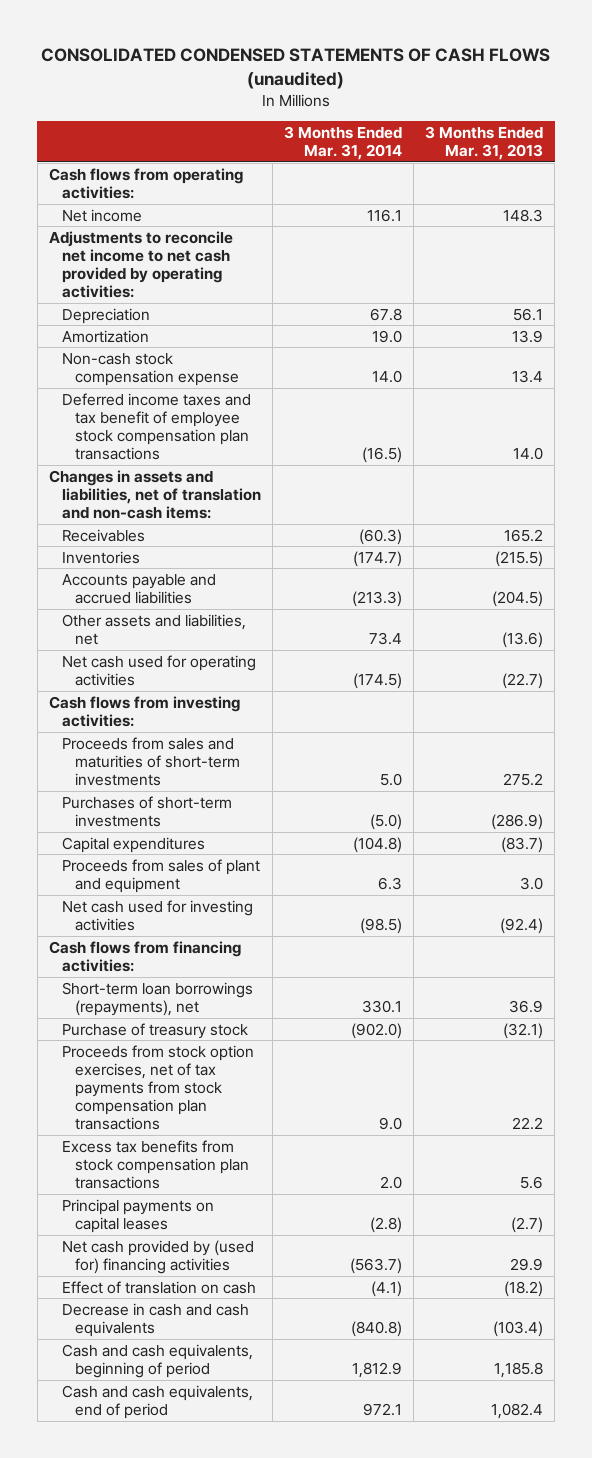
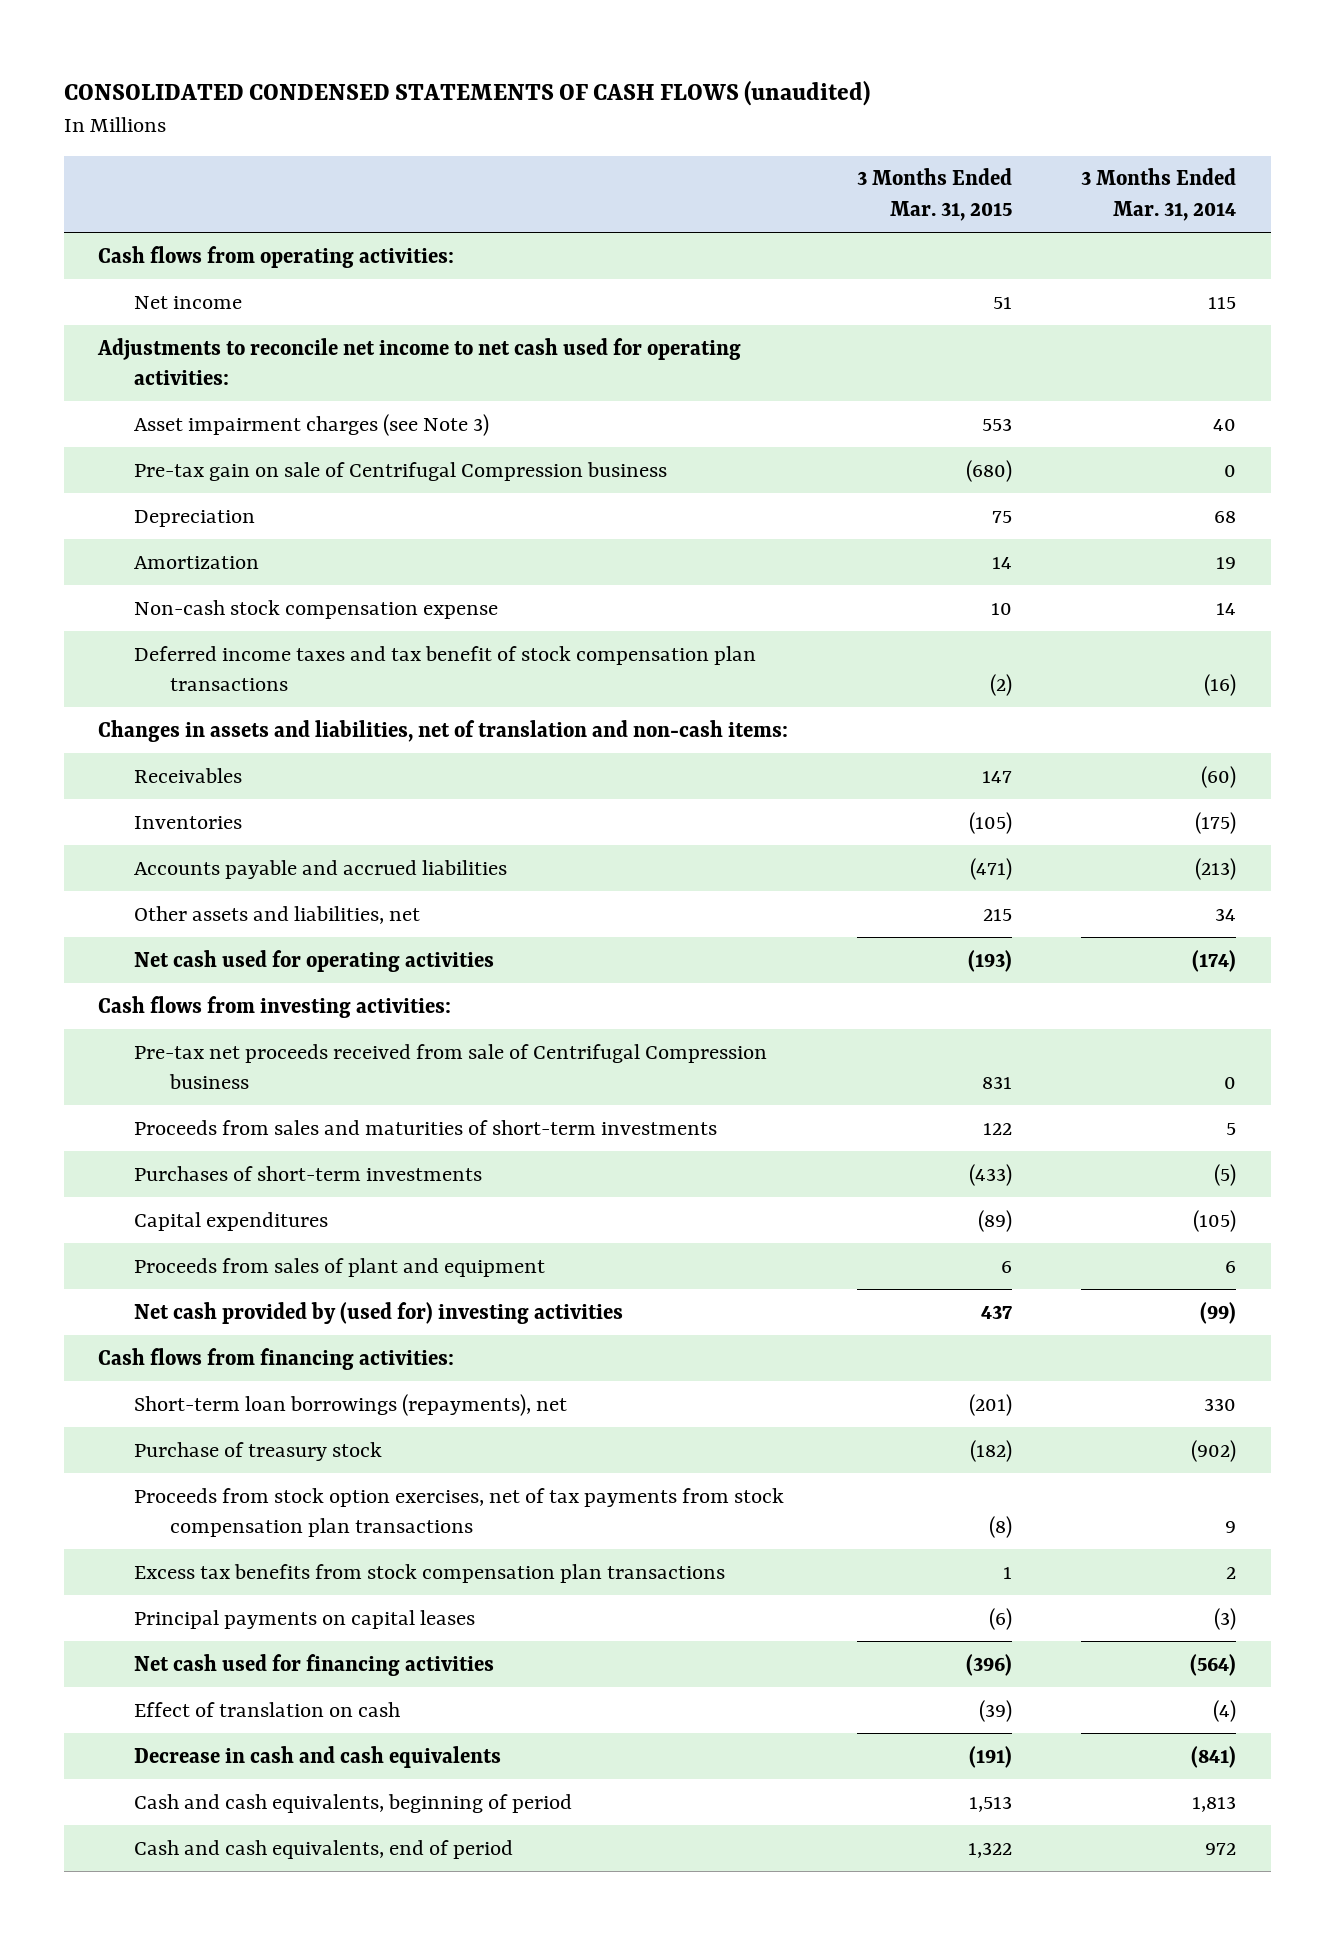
[425,125,544,160] 3 Months Ended Mar. 31, 2013 -> none
none -> [857,168,1013,221] 3 Months Ended Mar. 31, 2015
[366,208,402,222] 116.1 -> [1208,296,1237,309] 115
[48,230,233,299] Adjustments to reconcile net income to net cash provided by operating activities: -> [97,337,742,386] Adjustments to reconcile net income to net cash used for operating activities:
none -> [134,413,490,436] Asset impairment charges (see Note 3)
none -> [134,461,668,481] Pre-tax gain on sale of Centrifugal Compression business
[369,307,402,321] 67.8 -> [1214,510,1237,523] 68
[371,329,402,343] 19.0 -> [1216,556,1237,569] 19
[371,369,402,383] 14.0 -> [1216,602,1237,615] 14
[61,392,251,461] Deferred income taxes and tax benefit of employee stock compensation plan transactions -> [134,645,757,692] Deferred income taxes and tax benefit of stock compensation plan transactions
[361,447,402,464] (16.5) -> [1204,674,1237,697] (16)
[358,528,402,545] (60.3) -> [1201,765,1237,788] (60)
[352,550,402,567] (174.7) -> [1195,811,1237,834] (175)
[351,590,402,607] (213.3) -> [1195,857,1237,880] (213)
[368,631,402,645] 73.4 -> [1215,907,1237,921] 34
[352,672,402,689] (174.5) -> [1192,949,1237,972] (174)
none -> [134,1043,768,1090] Pre-tax net proceeds received from sale of Centrifugal Compression business
[379,773,402,787] 5.0 -> [1226,1122,1237,1135] 5
[369,813,402,830] (5.0) -> [1214,1163,1237,1186] (5)
[352,836,402,853] (104.8) -> [1193,1209,1237,1232] (105)
[377,876,402,890] 6.3 -> [1225,1260,1237,1273] 6
[61,899,253,931] Net cash used for investing activities -> [134,1301,624,1324] Net cash provided by (used for) investing activities
[359,917,402,934] (98.5) -> [1200,1301,1237,1324] (99)
[361,999,402,1013] 330.1 -> [1204,1397,1237,1411] 330
[350,1022,402,1039] (902.0) -> [1191,1439,1237,1462] (902)
[378,1117,402,1131] 9.0 -> [1225,1521,1237,1534] 9
[379,1176,402,1190] 2.0 -> [1226,1566,1237,1579] 2
[369,1216,402,1233] (2.8) -> [1214,1607,1237,1630] (3)
[61,1239,254,1274] Net cash provided by (used for) financing activities -> [134,1653,495,1676] Net cash used for financing activities
[349,1257,402,1274] (563.7) -> [1190,1653,1237,1676] (564)
[370,1280,402,1297] (4.1) -> [1213,1699,1237,1722] (4)
[350,1320,402,1337] (840.8) -> [1191,1745,1237,1768] (841)
[351,1361,402,1378] 1,812.9 -> [1192,1795,1237,1812] 1,813
[362,1402,402,1416] 972.1 -> [1205,1842,1237,1855] 972

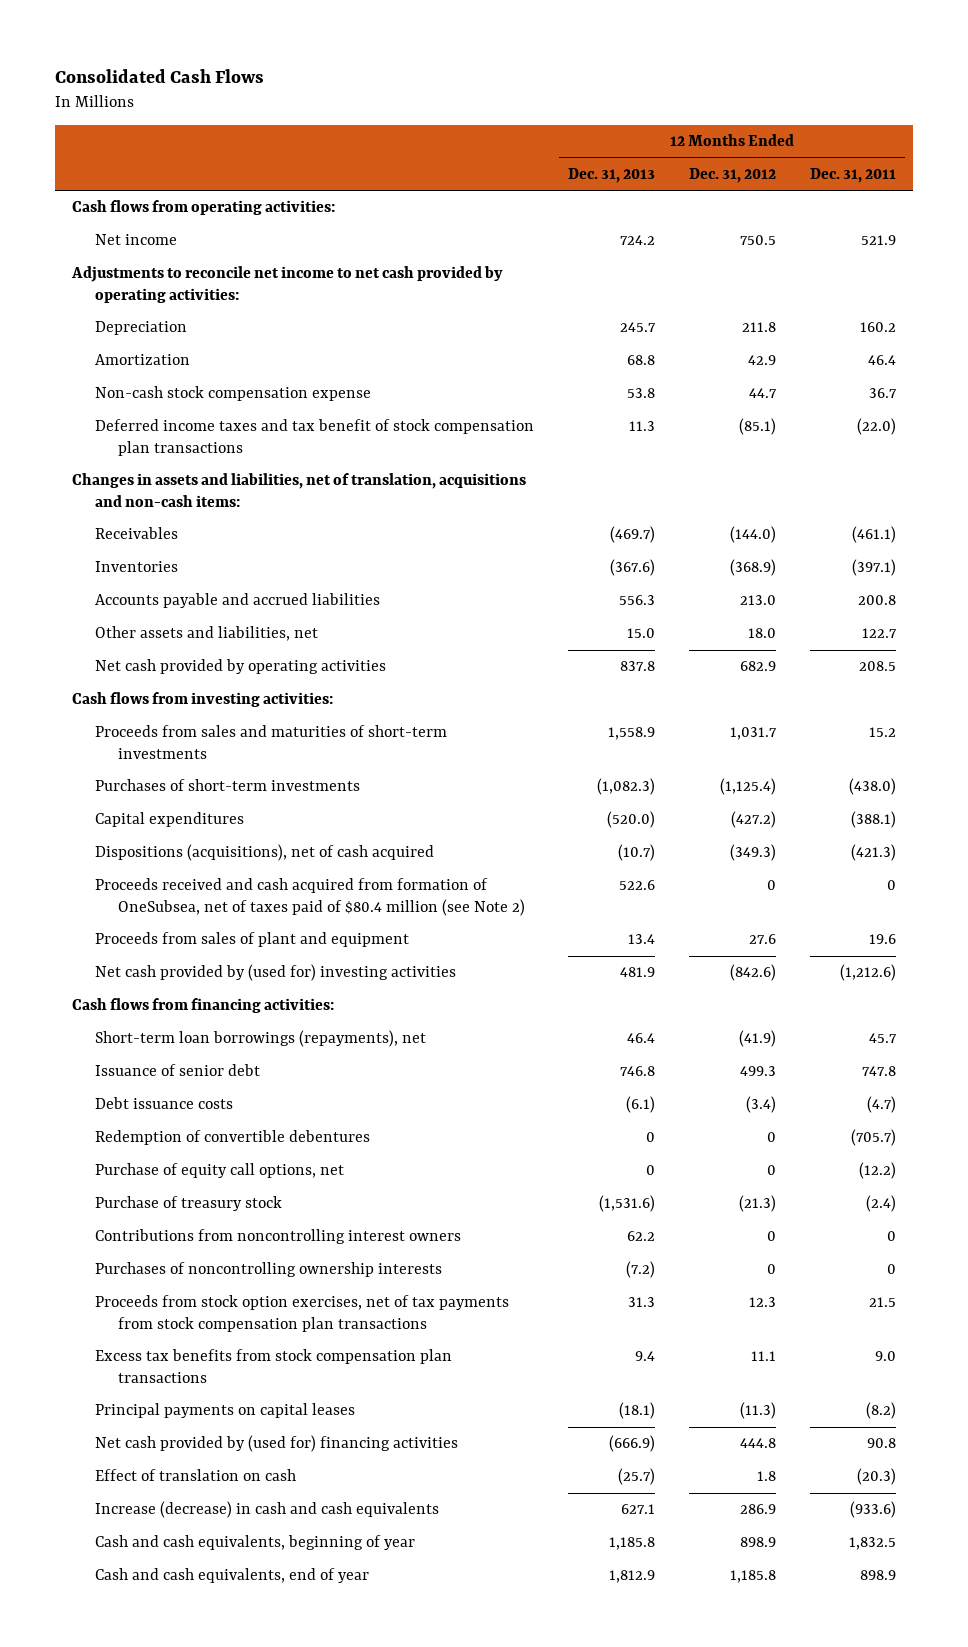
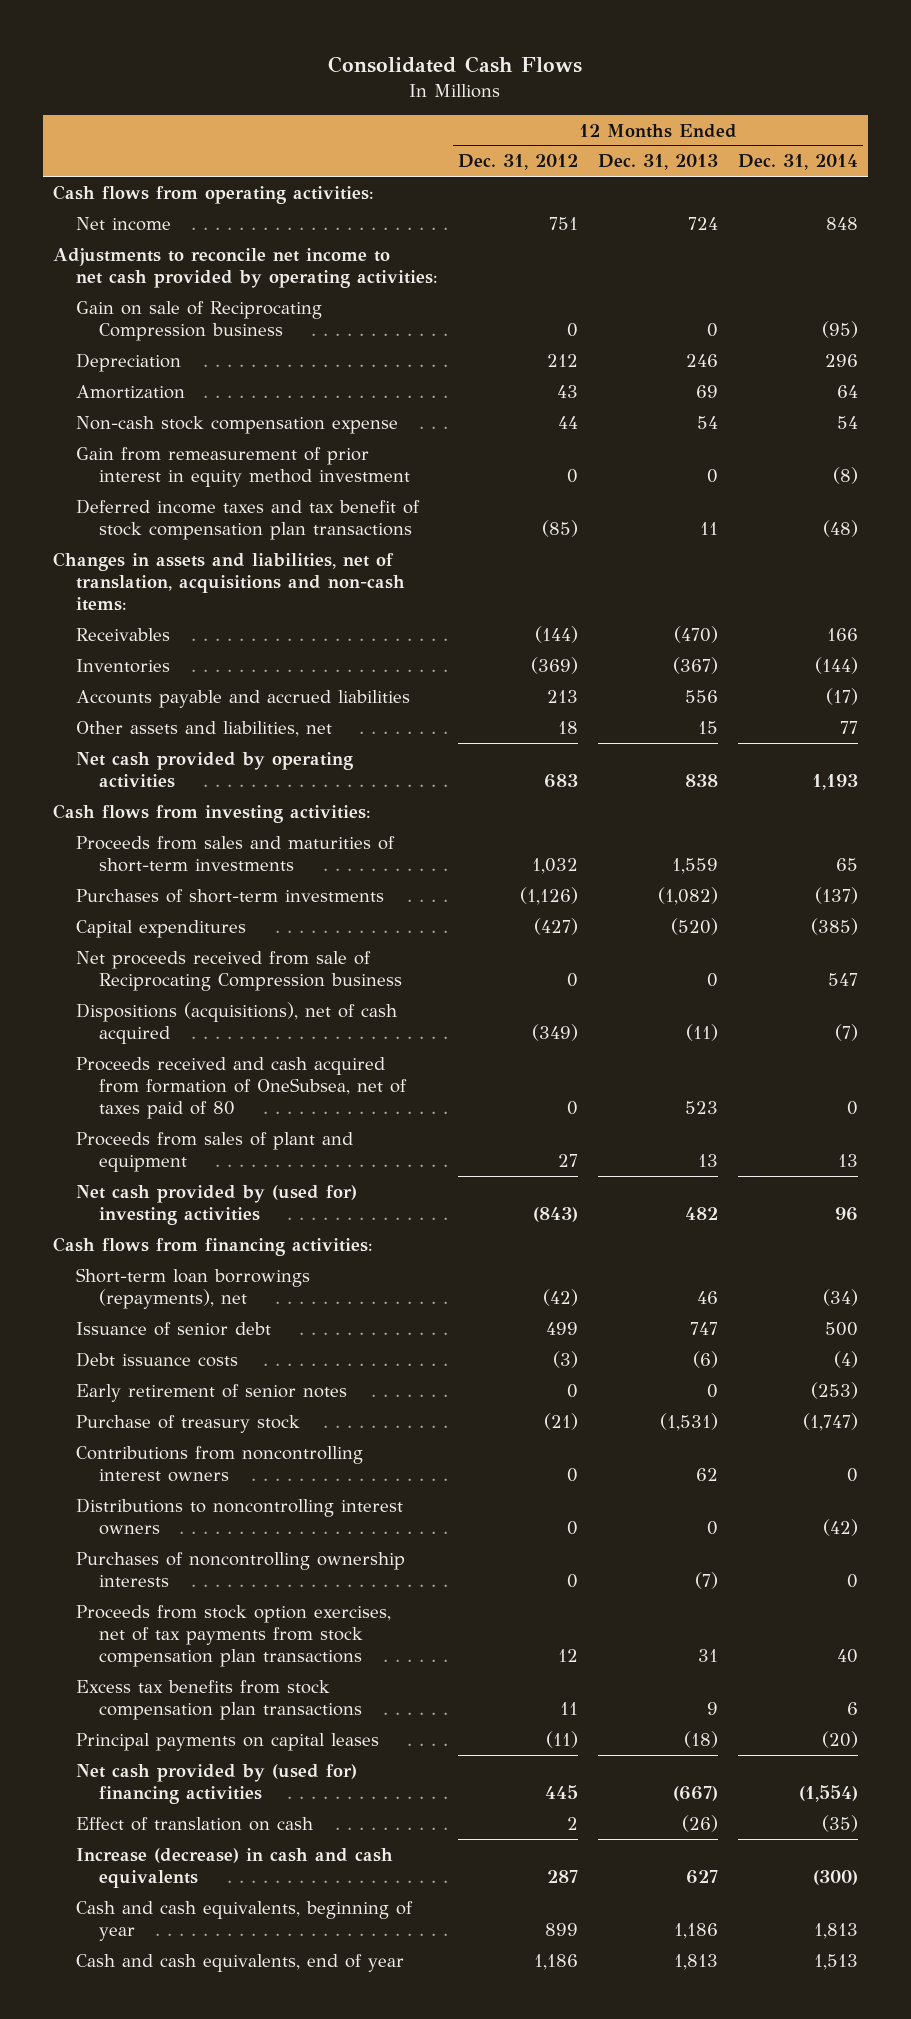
[809,168,896,184] Dec. 31, 2011 -> none
none -> [737,154,858,171] Dec. 31, 2014
[619,235,655,246] 724.2 -> [687,216,718,230] 724
[739,235,776,246] 750.5 -> [549,216,579,230] 751
none -> [76,300,323,341] Gain on sale of Reciprocating Compression business
[619,322,656,333] 245.7 -> [685,353,718,367] 246
[741,322,776,333] 211.8 -> [547,353,579,367] 212
[626,355,655,366] 68.8 -> [695,384,718,398] 69
[747,355,776,366] 42.9 -> [557,384,579,398] 43
[626,388,655,399] 53.8 -> [696,415,718,429] 54
[748,388,777,399] 44.7 -> [558,415,579,429] 44
none -> [76,446,411,487] Gain from remeasurement of prior interest in equity method investment
[628,421,655,432] 11.3 -> [699,521,718,535] 11
[738,418,776,436] (85.1) -> [542,519,579,537] (85)
[609,526,655,544] (469.7) -> [673,625,718,643] (470)
[729,526,776,544] (144.0) -> [535,625,579,643] (144)
[609,559,655,577] (367.6) -> [672,656,718,674] (367)
[729,559,776,577] (368.9) -> [531,656,579,674] (369)
[618,595,655,606] 556.3 -> [684,689,718,703] 556
[739,595,776,606] 213.0 -> [547,689,579,703] 213
[626,628,655,639] 15.0 -> [697,720,718,734] 15
[747,628,776,639] 18.0 -> [558,720,579,734] 18
[619,661,655,672] 837.8 -> [684,773,718,787] 838
[739,661,776,672] 682.9 -> [544,773,579,788] 683
[607,727,655,741] 1,558.9 -> [671,857,718,874] 1,559
[729,727,777,741] 1,031.7 -> [532,857,579,874] 1,032
[596,778,655,796] (1,082.3) -> [657,886,718,905] (1,082)
[719,778,776,796] (1,125.4) -> [520,886,579,905] (1,126)
[606,811,655,829] (520.0) -> [670,917,718,935] (520)
[730,811,776,829] (427.2) -> [534,917,579,935] (427)
none -> [76,950,403,991] Net proceeds received from sale of Reciprocating Compression business
[617,844,655,862] (10.7) -> [685,1023,718,1041] (11)
[729,844,776,862] (349.3) -> [532,1023,579,1041] (349)
[94,878,525,916] Proceeds received and cash acquired from formation of OneSubsea, net of taxes paid of $80.4 million (see Note 2) -> [76,1056,408,1119] Proceeds received and cash acquired from formation of OneSubsea, net of taxes paid of 80
[618,880,655,891] 522.6 -> [684,1100,718,1114] 523
[627,934,655,945] 13.4 -> [697,1153,718,1167] 13
[748,934,776,945] 27.6 -> [558,1153,579,1167] 27
[619,967,655,978] 481.9 -> [684,1206,718,1220] 482
[729,964,776,982] (842.6) -> [533,1206,579,1222] (843)
[94,1130,370,1146] Redemption of convertible debentures -> none
[94,1163,344,1179] Purchase of equity call options, net -> none
[626,1033,655,1044] 46.4 -> [696,1290,718,1304] 46
[738,1030,776,1048] (41.9) -> [543,1288,579,1306] (42)
[619,1066,655,1077] 746.8 -> [689,1321,718,1335] 747
[739,1066,776,1077] 499.3 -> [546,1321,579,1335] 499
[625,1096,655,1114] (6.1) -> [692,1350,718,1368] (6)
[745,1096,776,1114] (3.4) -> [553,1350,579,1368] (3)
none -> [76,1383,348,1402] Early retirement of senior notes
[598,1195,655,1213] (1,531.6) -> [659,1412,718,1431] (1,531)
[738,1195,776,1213] (21.3) -> [544,1412,579,1430] (21)
[626,1231,655,1242] 62.2 -> [695,1467,718,1481] 62
none -> [76,1497,404,1535] Distributions to noncontrolling interest owners
[625,1261,655,1279] (7.2) -> [694,1571,718,1589] (7)
[627,1297,655,1308] 31.3 -> [697,1648,718,1662] 31
[748,1297,776,1308] 12.3 -> [558,1648,579,1662] 12
[634,1351,655,1362] 9.4 -> [706,1701,718,1715] 9
[750,1351,776,1362] 11.1 -> [560,1701,579,1715] 11
[618,1402,655,1420] (18.1) -> [683,1730,718,1748] (18)
[739,1402,776,1420] (11.3) -> [546,1730,579,1748] (11)
[608,1435,655,1453] (666.9) -> [672,1785,718,1801] (667)
[739,1438,776,1449] 444.8 -> [545,1784,579,1799] 445
[617,1468,655,1486] (25.7) -> [681,1814,718,1832] (26)
[756,1471,776,1482] 1.8 -> [567,1816,579,1830] 2
[620,1504,655,1515] 627.1 -> [685,1869,718,1884] 627
[739,1504,776,1515] 286.9 -> [547,1869,579,1883] 287
[608,1537,655,1551] 1,185.8 -> [673,1922,718,1939] 1,186
[739,1537,776,1548] 898.9 -> [545,1922,579,1936] 899
[608,1570,655,1584] 1,812.9 -> [673,1953,718,1970] 1,813
[729,1570,776,1584] 1,185.8 -> [534,1953,579,1970] 1,186

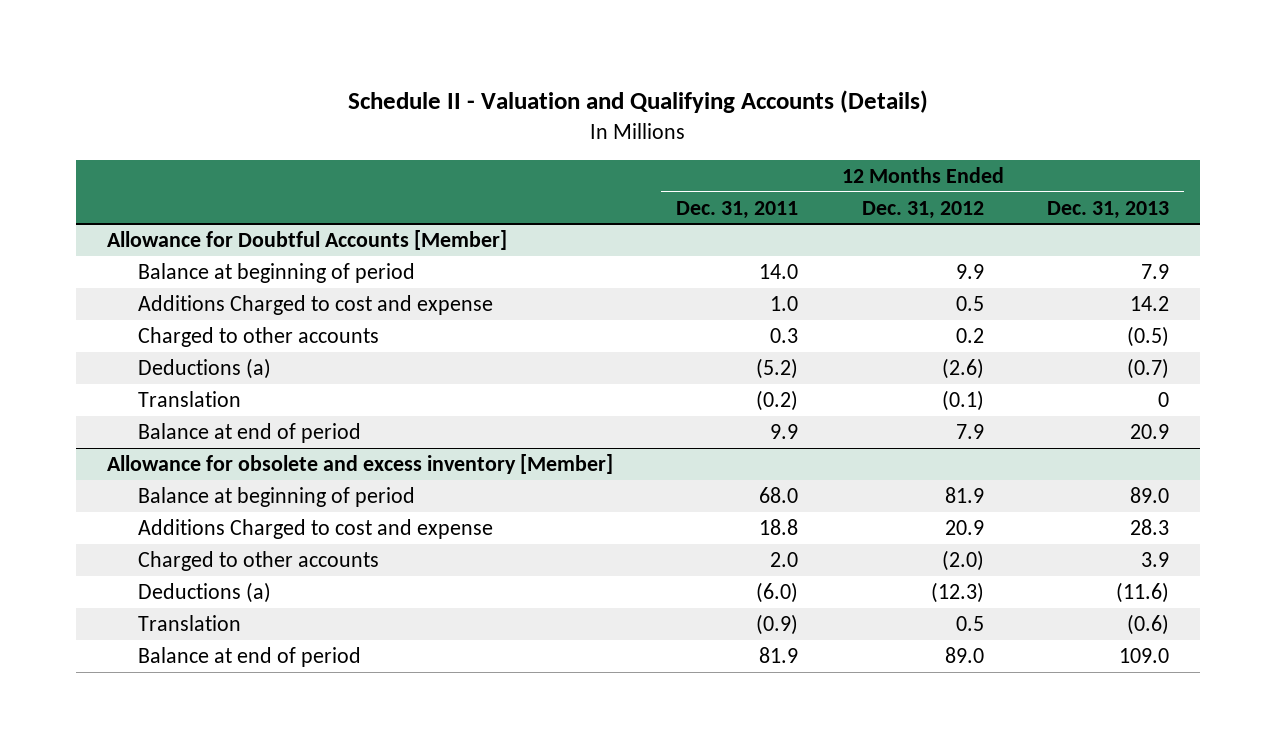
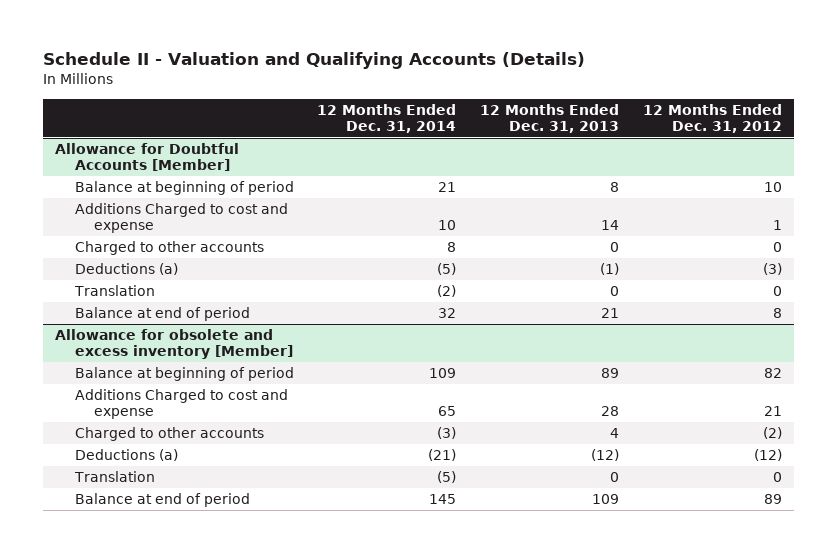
[676,200,799,219] Dec. 31, 2011 -> none
none -> [317,103,457,134] 12 Months Ended Dec. 31, 2014
[955,263,984,279] 9.9 -> [763,181,782,192] 10
[1140,263,1169,279] 7.9 -> [610,181,620,192] 8
[955,295,984,311] 0.5 -> [772,220,782,231] 1
[1129,295,1169,311] 14.2 -> [601,220,620,231] 14
[955,327,984,343] 0.2 -> [772,241,782,252] 0
[1126,325,1169,347] (0.5) -> [610,241,620,252] 0
[941,357,984,379] (2.6) -> [762,262,782,275] (3)
[1126,357,1169,379] (0.7) -> [600,262,620,275] (1)
[941,389,984,411] (0.1) -> [772,285,782,296] 0
[955,423,984,439] 7.9 -> [772,307,782,318] 8
[1129,423,1169,439] 20.9 -> [601,307,620,318] 21
[944,486,984,503] 81.9 -> [763,367,782,378] 82
[1129,486,1169,503] 89.0 -> [601,367,620,378] 89
[944,519,984,535] 20.9 -> [763,406,782,417] 21
[1129,518,1169,535] 28.3 -> [601,406,620,417] 28
[941,549,984,571] (2.0) -> [762,426,782,439] (2)
[1140,551,1169,567] 3.9 -> [610,427,620,438] 4
[930,581,984,603] (12.3) -> [753,448,782,461] (12)
[1115,581,1169,603] (11.6) -> [591,448,620,461] (12)
[955,615,984,631] 0.5 -> [772,471,782,482] 0
[1126,613,1169,635] (0.6) -> [610,471,620,482] 0
[944,646,984,663] 89.0 -> [763,493,782,504] 89
[1118,647,1169,663] 109.0 -> [592,493,620,504] 109

